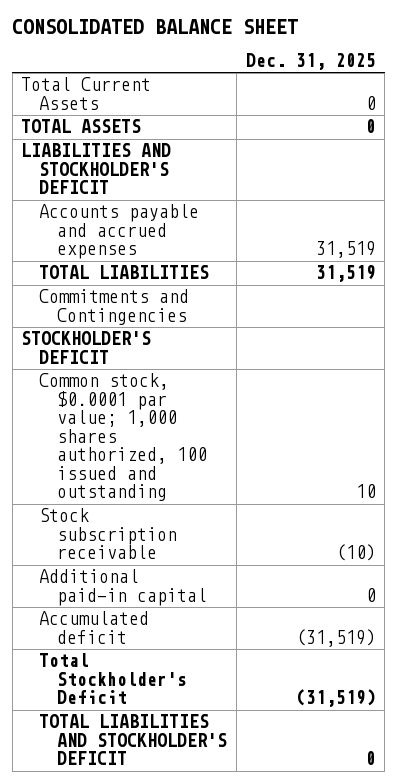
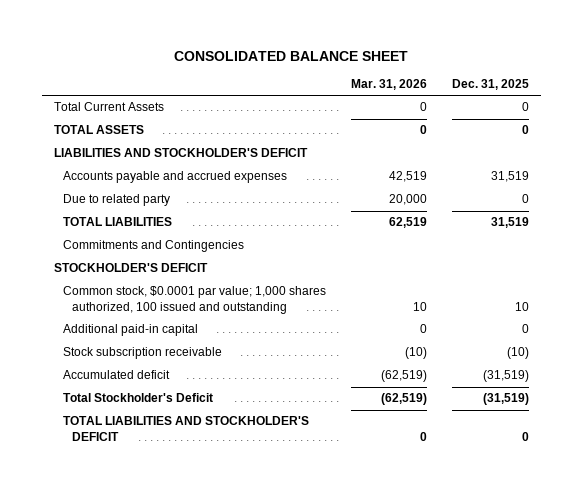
none -> [350,79,427,91] Mar. 31, 2026
none -> [63,194,171,207] Due to related party
[39,508,178,560] Stock subscription receivable -> [63,347,223,360] Stock subscription receivable

